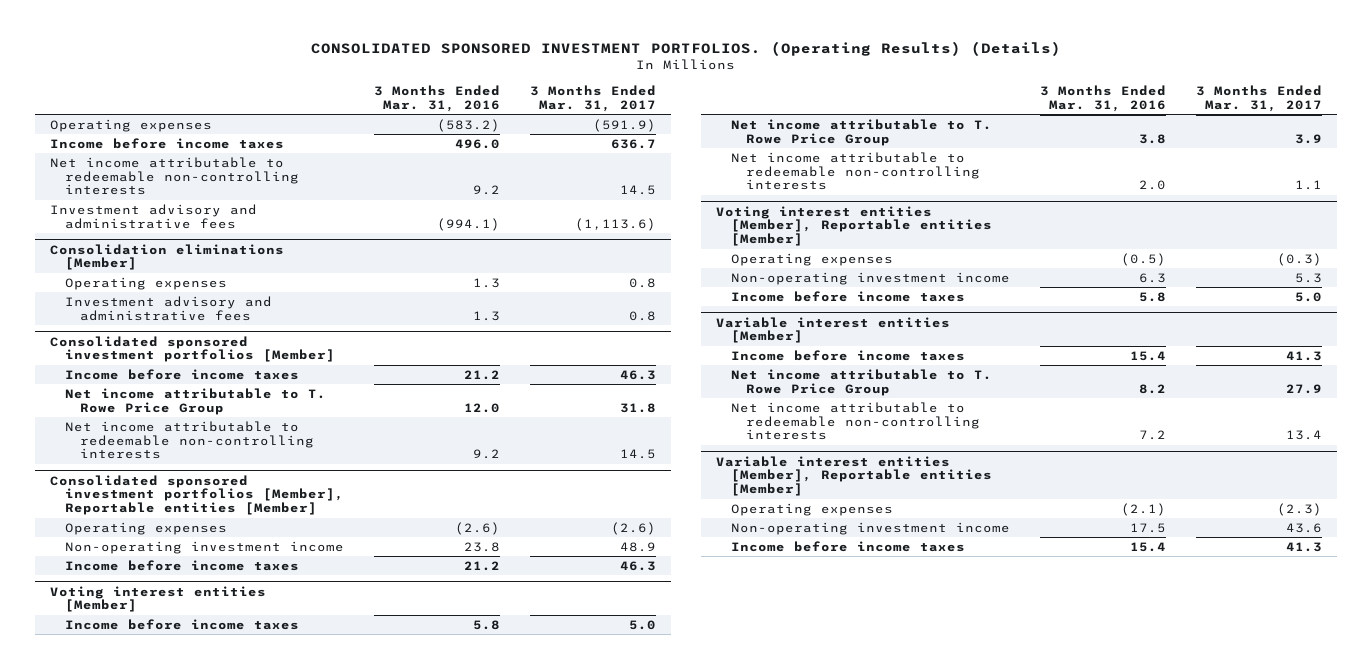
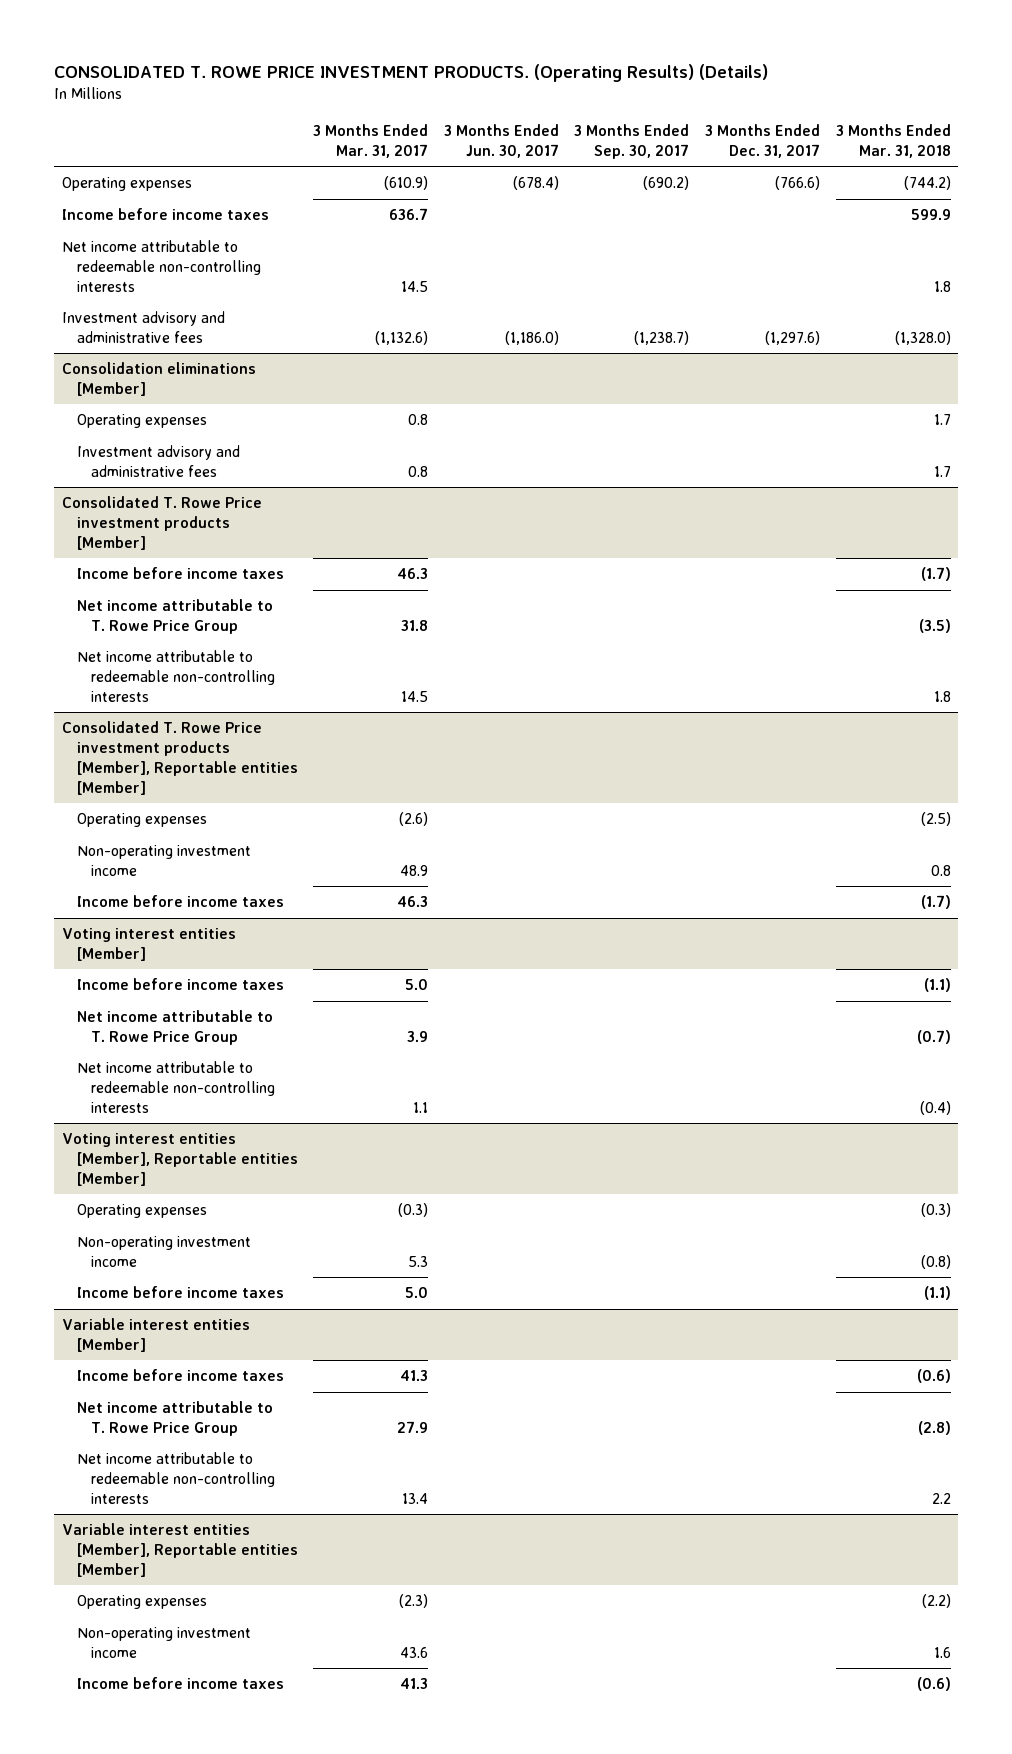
[311,41,1062,57] CONSOLIDATED SPONSORED INVESTMENT PORTFOLIOS. (Operating Results) (Details) -> [53,64,768,83] CONSOLIDATED T. ROWE PRICE INVESTMENT PRODUCTS. (Operating Results) (Details)
[374,85,501,112] 3 Months Ended Mar. 31, 2016 -> none
none -> [443,123,559,158] 3 Months Ended Jun. 30, 2017
none -> [574,123,690,159] 3 Months Ended Sep. 30, 2017
none -> [705,123,821,158] 3 Months Ended Dec. 31, 2017
none -> [835,123,951,158] 3 Months Ended Mar. 31, 2018
[593,118,657,132] (591.9) -> [384,176,429,191] (610.9)
[575,217,657,231] (1,113.6) -> [375,331,429,346] (1,132.6)
[50,335,336,363] Consolidated sponsored investment portfolios [Member] -> none
none -> [61,496,262,550] Consolidated T. Rowe Price investment products [Member]
[50,474,345,516] Consolidated sponsored investment portfolios [Member], Reportable entities [Member] -> none
none -> [61,721,298,795] Consolidated T. Rowe Price investment products [Member], Reportable entities [Member]

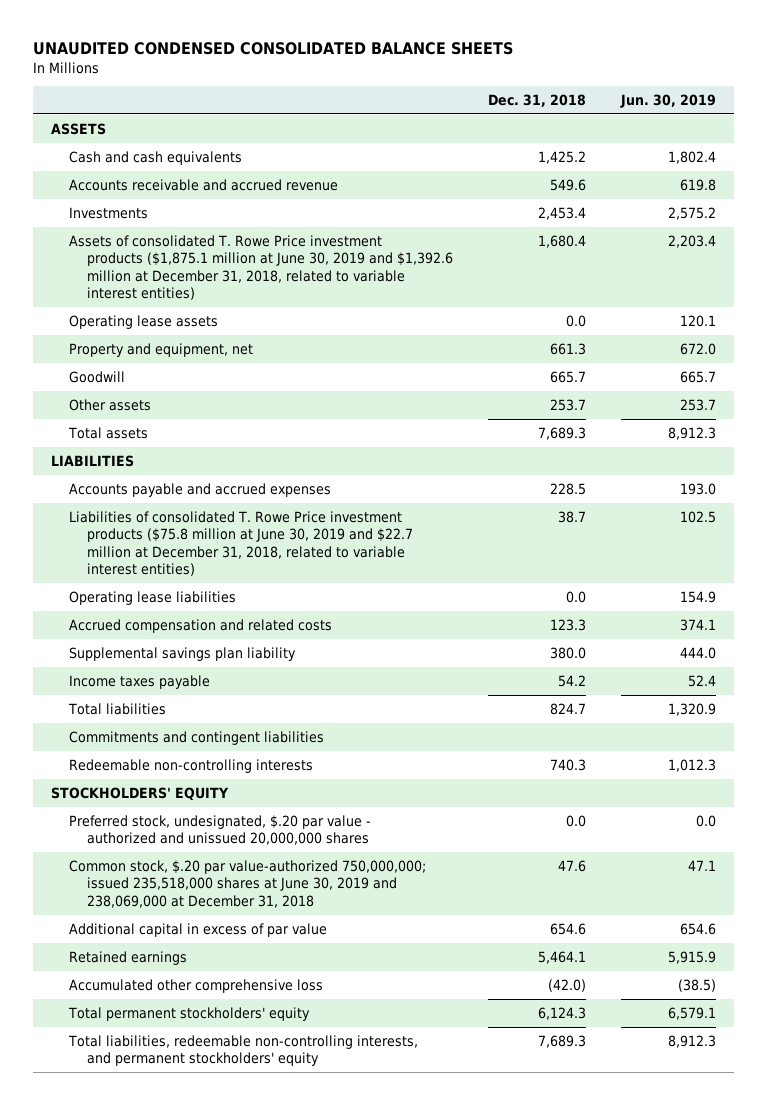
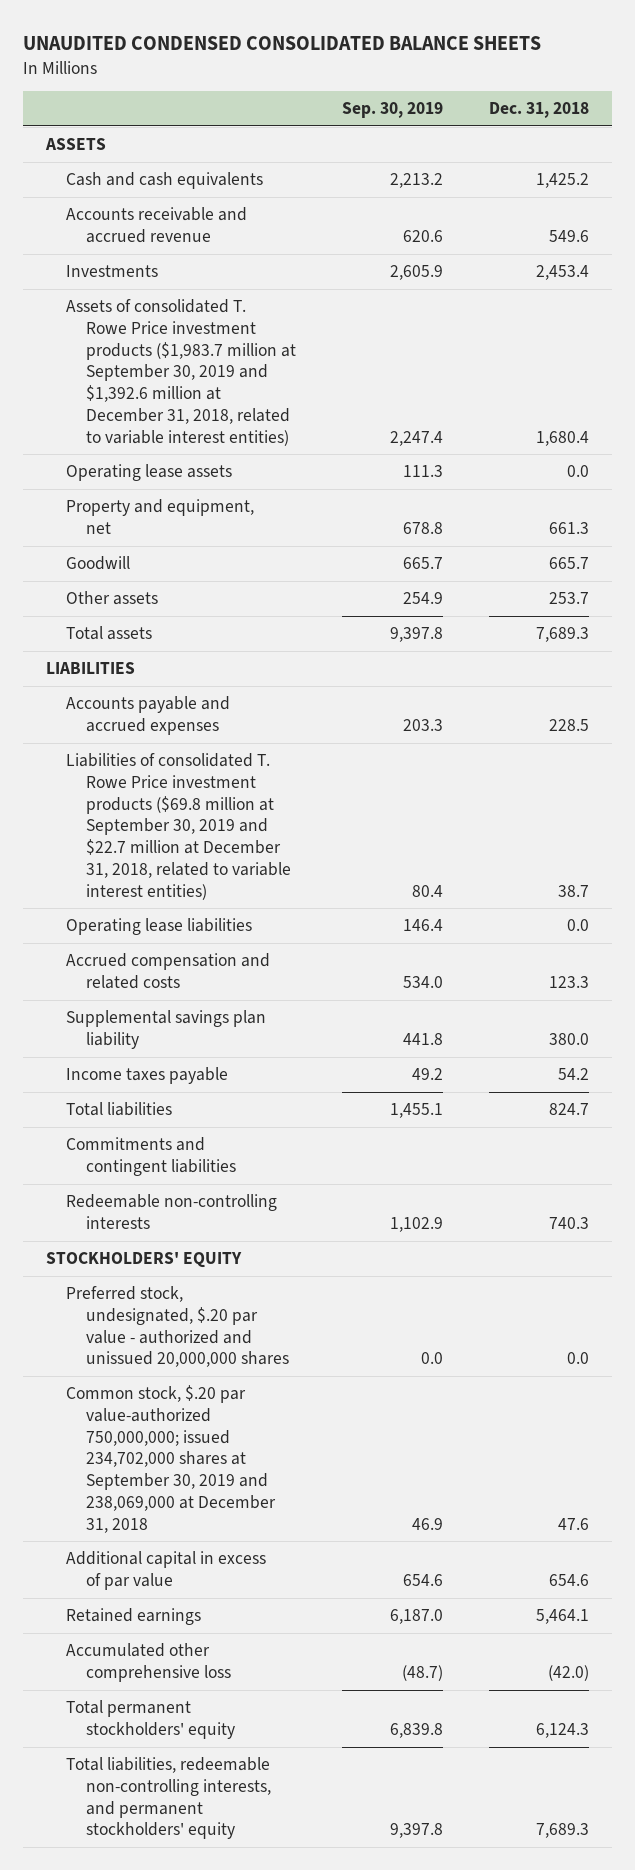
[620,93,717,108] Jun. 30, 2019 -> none
none -> [341,102,443,119] Sep. 30, 2019
[68,234,453,301] Assets of consolidated T. Rowe Price investment products ($1,875.1 million at June 30, 2019 and $1,392.6 million at December 31, 2018, related to variable interest entities) -> [66,299,296,446] Assets of consolidated T. Rowe Price investment products ($1,983.7 million at September 30, 2019 and $1,392.6 million at December 31, 2018, related to variable interest entities)
[68,510,413,577] Liabilities of consolidated T. Rowe Price investment products ($75.8 million at June 30, 2019 and $22.7 million at December 31, 2018, related to variable interest entities) -> [66,753,291,900] Liabilities of consolidated T. Rowe Price investment products ($69.8 million at September 30, 2019 and $22.7 million at December 31, 2018, related to variable interest entities)
[68,859,426,908] Common stock, $.20 par value-authorized 750,000,000; issued 235,518,000 shares at June 30, 2019 and 238,069,000 at December 31, 2018 -> [66,1385,276,1533] Common stock, $.20 par value-authorized 750,000,000; issued 234,702,000 shares at September 30, 2019 and 238,069,000 at December 31, 2018

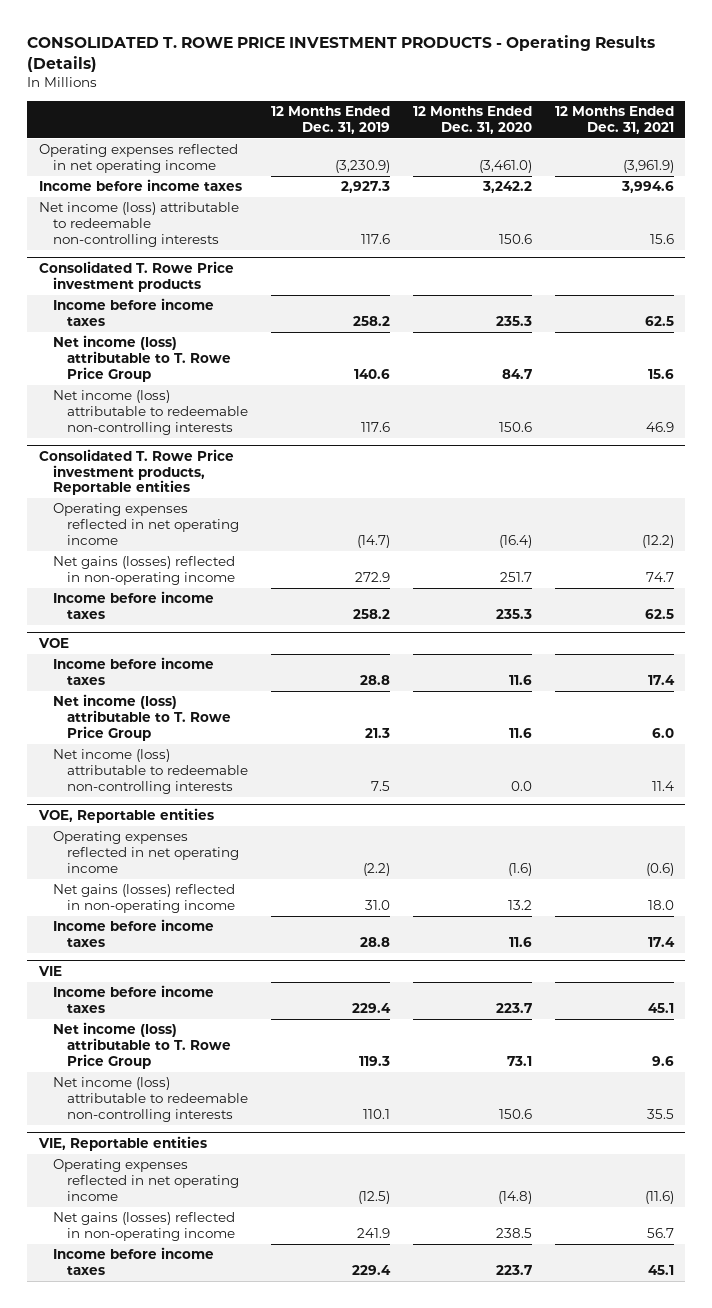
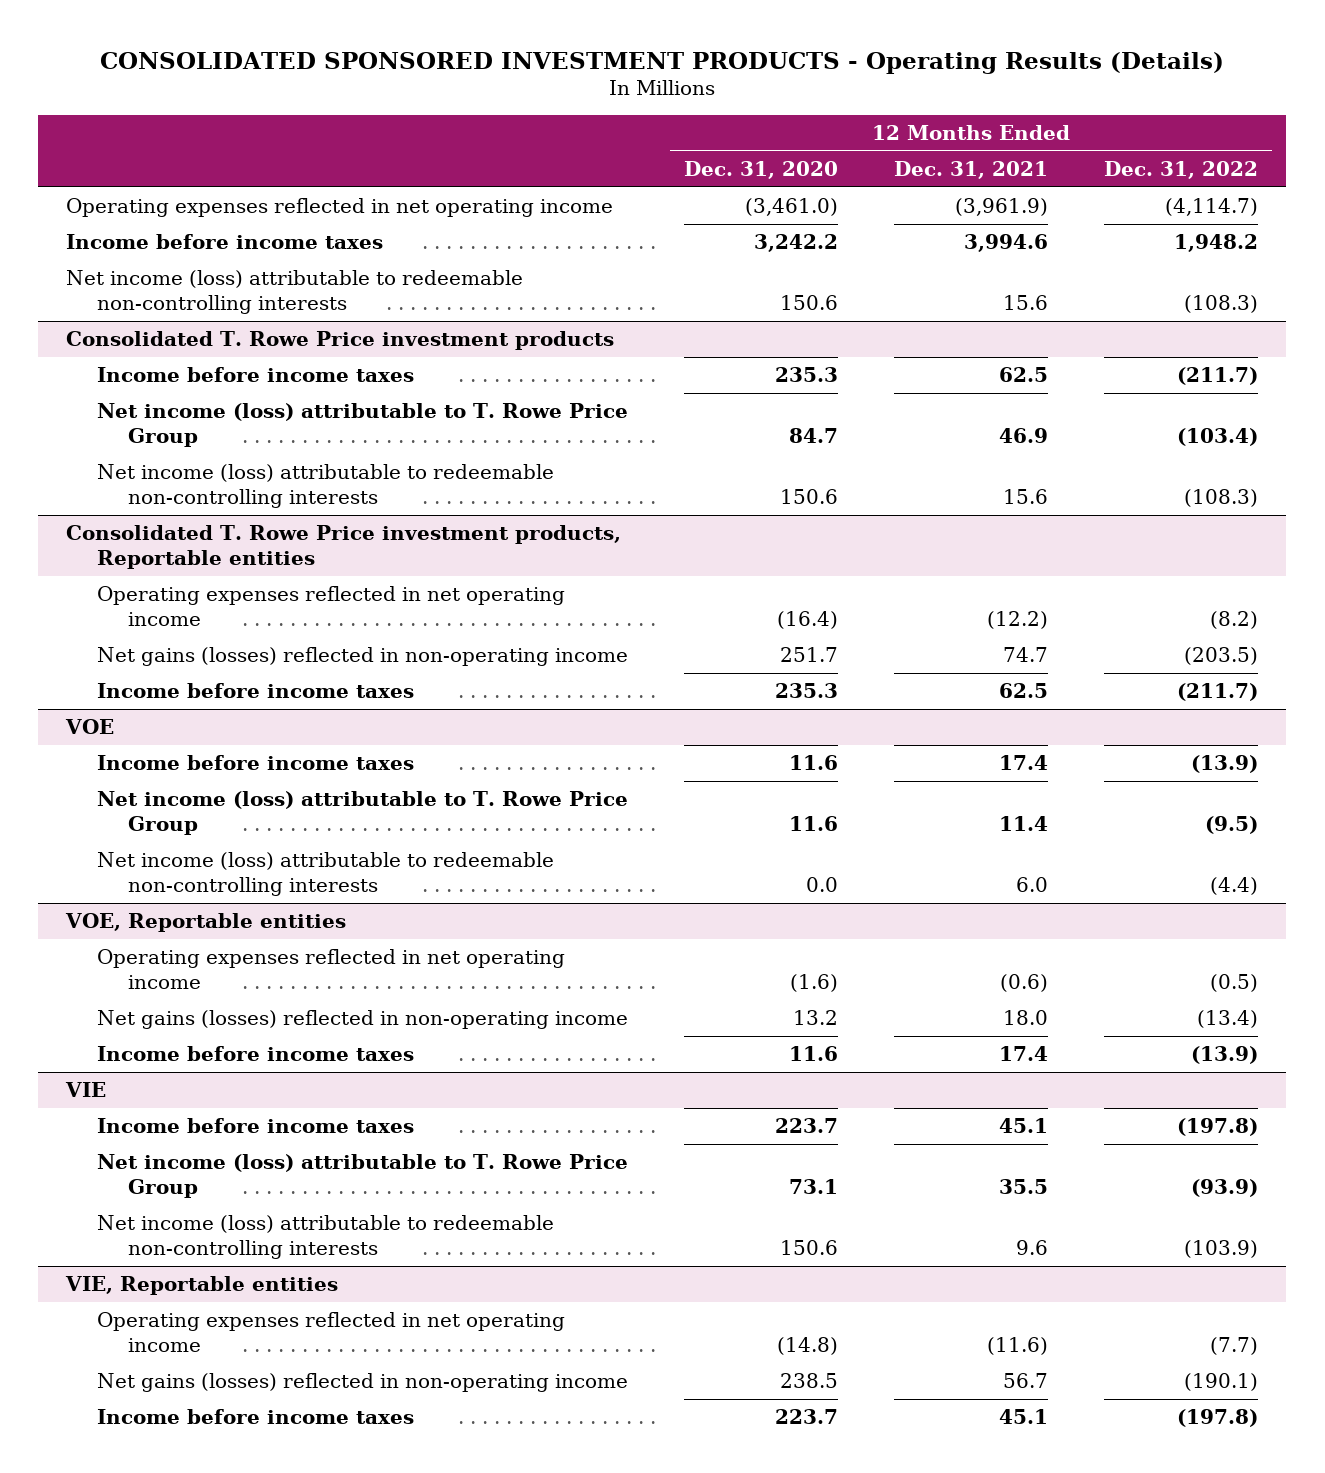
[27,35,656,73] CONSOLIDATED T. ROWE PRICE INVESTMENT PRODUCTS - Operating Results (Details) -> [100,51,1225,74] CONSOLIDATED SPONSORED INVESTMENT PRODUCTS - Operating Results (Details)
[270,105,390,134] 12 Months Ended Dec. 31, 2019 -> none
none -> [1104,161,1259,180] Dec. 31, 2022
[647,368,674,379] 15.6 -> [999,427,1049,443] 46.9
[645,421,674,432] 46.9 -> [1003,488,1049,504] 15.6
[651,727,674,738] 6.0 -> [999,815,1049,831] 11.4
[651,780,674,791] 11.4 -> [1016,876,1049,892] 6.0
[651,1055,674,1066] 9.6 -> [999,1178,1049,1194] 35.5
[646,1108,674,1119] 35.5 -> [1016,1239,1049,1255] 9.6

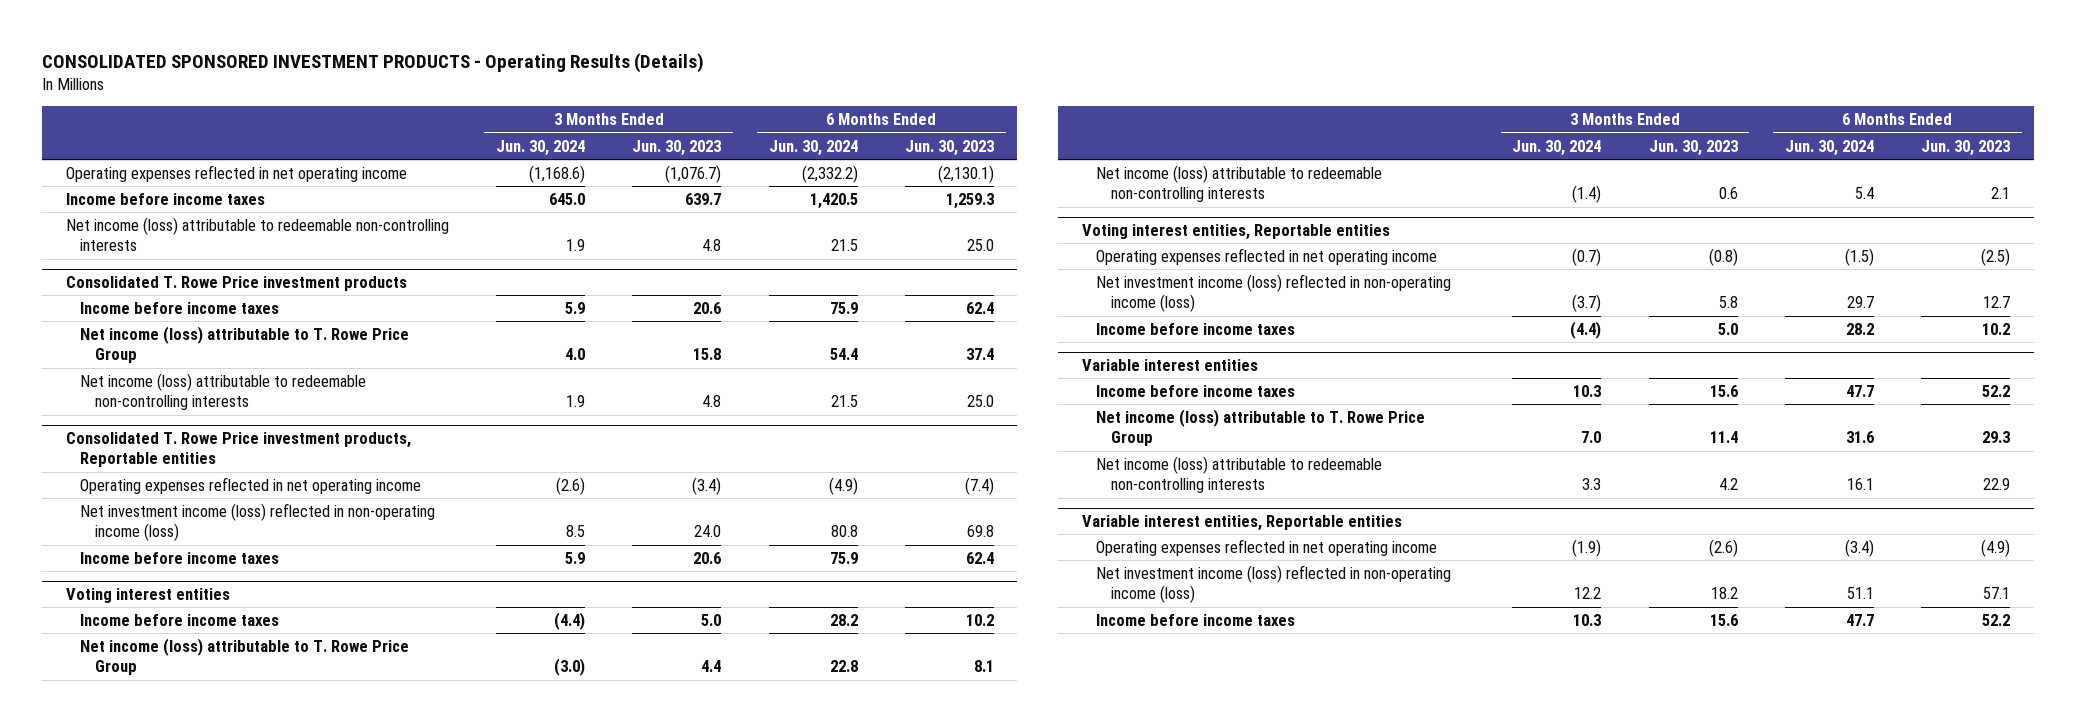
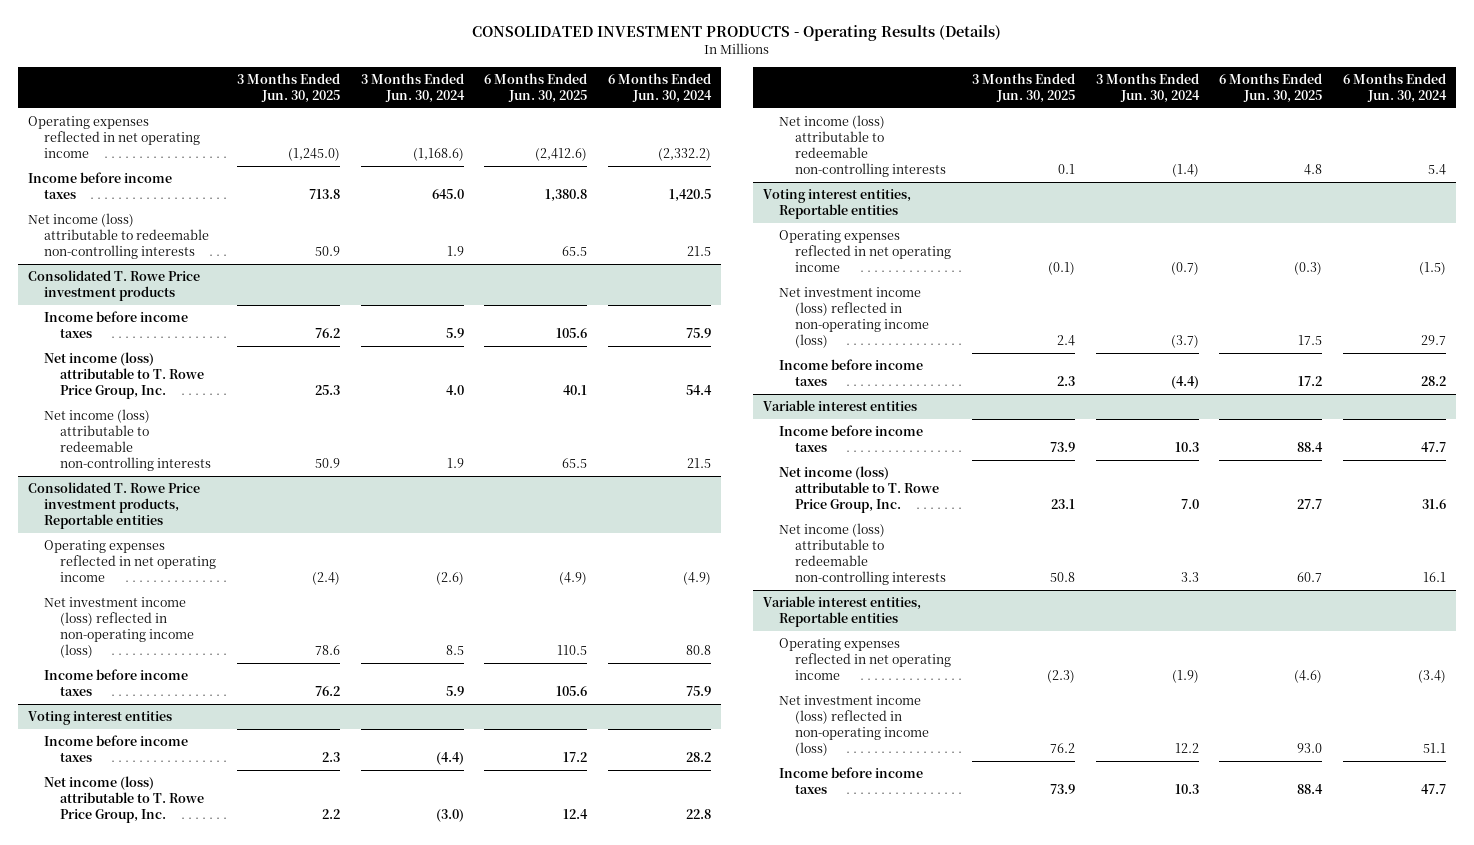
[42,52,705,73] CONSOLIDATED SPONSORED INVESTMENT PRODUCTS - Operating Results (Details) -> [471,25,1001,42] CONSOLIDATED INVESTMENT PRODUCTS - Operating Results (Details)
[632,139,722,156] Jun. 30, 2023 -> none
[904,139,994,156] Jun. 30, 2023 -> none
none -> [236,72,340,104] 3 Months Ended Jun. 30, 2025
none -> [484,72,588,104] 6 Months Ended Jun. 30, 2025
[80,326,410,364] Net income (loss) attributable to T. Rowe Price Group -> [44,351,205,400] Net income (loss) attributable to T. Rowe Price Group, Inc.
[80,638,410,676] Net income (loss) attributable to T. Rowe Price Group -> [44,775,205,824] Net income (loss) attributable to T. Rowe Price Group, Inc.
[1096,409,1426,447] Net income (loss) attributable to T. Rowe Price Group -> [779,465,940,514] Net income (loss) attributable to T. Rowe Price Group, Inc.

